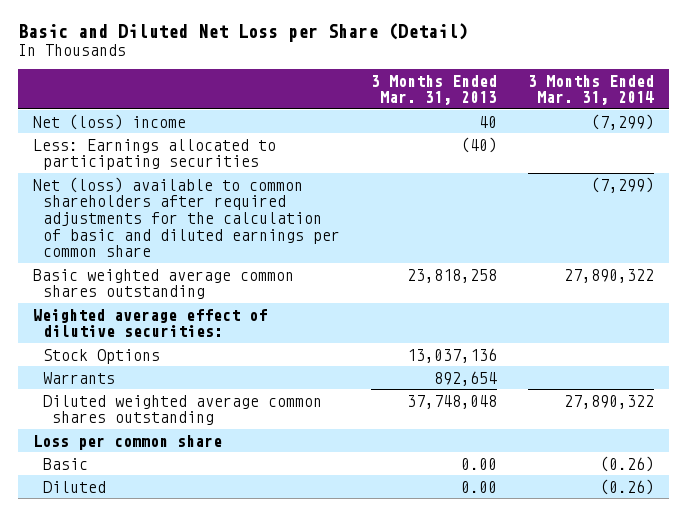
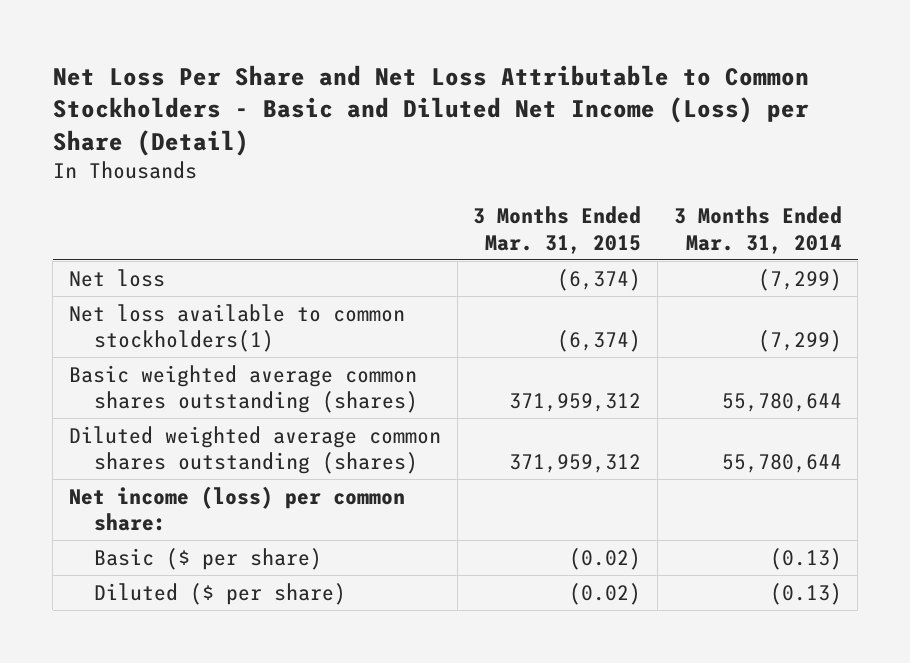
[17,23,468,43] Basic and Diluted Net Loss per Share (Detail) -> [52,65,809,156] Net Loss Per Share and Net Loss Attributable to Common Stockholders - Basic and Diluted Net Income (Loss) per Share (Detail)
[370,74,497,106] 3 Months Ended Mar. 31, 2013 -> none
none -> [473,206,642,254] 3 Months Ended Mar. 31, 2015
[33,138,277,171] Less: Earnings allocated to participating securities -> none
[33,308,268,338] Weighted average effect of dilutive securities: -> none
[42,348,160,364] Stock Options -> none
[42,371,115,384] Warrants -> none
[33,113,187,130] Net (loss) income -> [68,268,165,287] Net loss
[33,176,340,258] Net (loss) available to common shareholders after required adjustments for the calculation of basic and diluted earnings per common share -> [68,303,405,353] Net loss available to common stockholders(1)
[33,268,295,300] Basic weighted average common shares outstanding -> [68,364,419,414] Basic weighted average common shares outstanding (shares)
[563,268,654,283] 27,890,322 -> [721,393,842,413] 55,780,644
[42,394,322,426] Diluted weighted average common shares outstanding -> [68,425,441,475] Diluted weighted average common shares outstanding (shares)
[563,394,654,409] 27,890,322 -> [721,454,842,474] 55,780,644
[33,434,223,450] Loss per common share -> [68,485,405,532] Net income (loss) per common share:
[42,457,88,470] Basic -> [94,547,323,570] Basic ($ per share)
[599,455,654,472] (0.26) -> [769,547,842,570] (0.13)
[42,480,106,493] Diluted -> [94,582,347,605] Diluted ($ per share)
[599,478,654,495] (0.26) -> [769,582,842,605] (0.13)

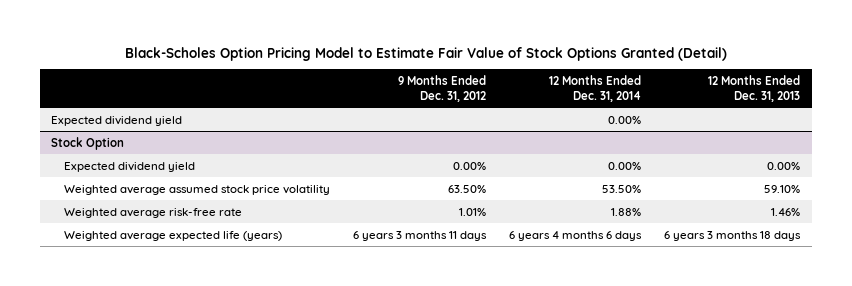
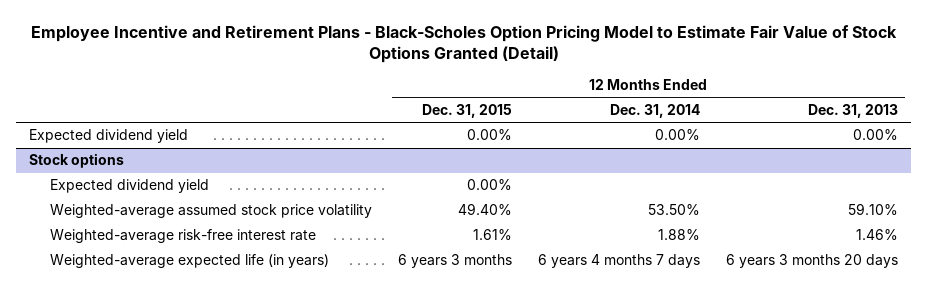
[124,46,727,61] Black-Scholes Option Pricing Model to Estimate Fair Value of Stock Options Granted (Detail) -> [30,24,897,64] Employee Incentive and Retirement Plans - Black-Scholes Option Pricing Model to Estimate Fair Value of Stock Options Granted (Detail)
[397,75,486,102] 9 Months Ended Dec. 31, 2012 -> none
none -> [422,104,513,119] Dec. 31, 2015
[51,115,183,126] Expected dividend yield -> none
[51,136,125,150] Stock Option -> none
none -> [29,153,125,169] Stock options
none -> [50,179,210,194] Expected dividend yield
[63,184,330,195] Weighted average assumed stock price volatility -> [50,204,373,219] Weighted-average assumed stock price volatility
[63,207,242,218] Weighted average risk-free rate -> [50,229,317,244] Weighted-average risk-free interest rate
[63,230,282,241] Weighted average expected life (years) -> [50,254,330,269] Weighted-average expected life (in years)
[509,230,643,241] 6 years 4 months 6 days -> [538,254,701,269] 6 years 4 months 7 days
[664,230,802,241] 6 years 3 months 18 days -> [726,254,899,269] 6 years 3 months 20 days

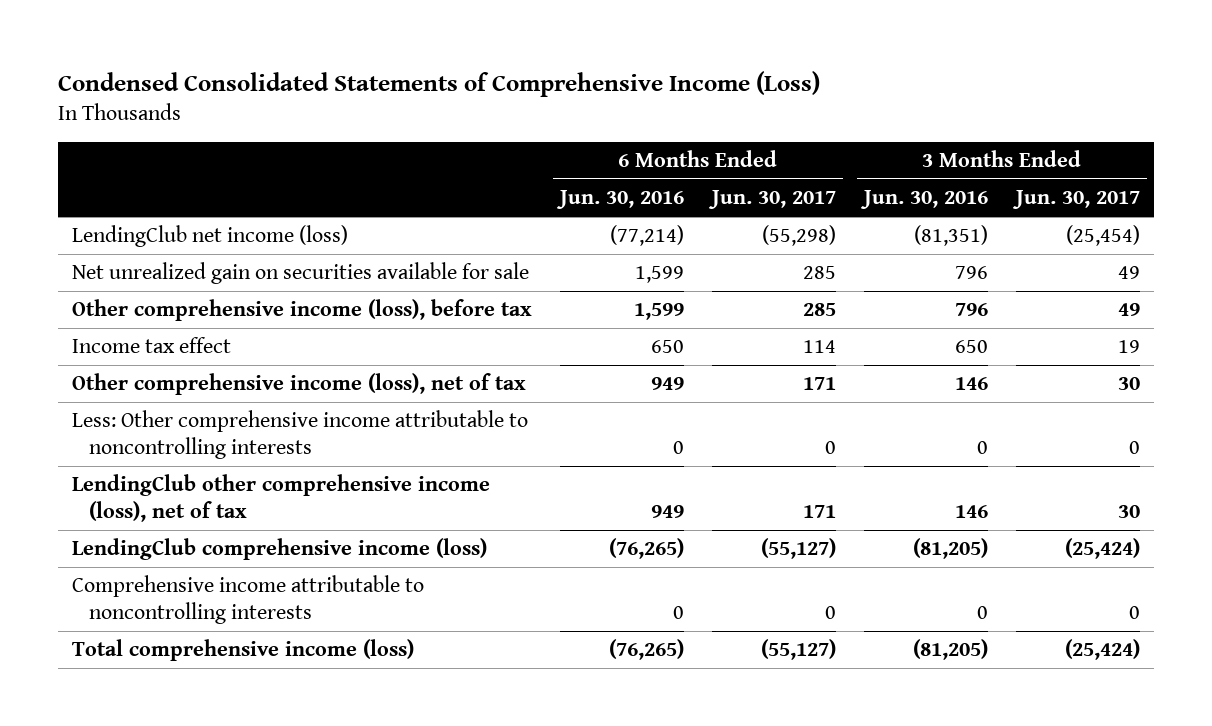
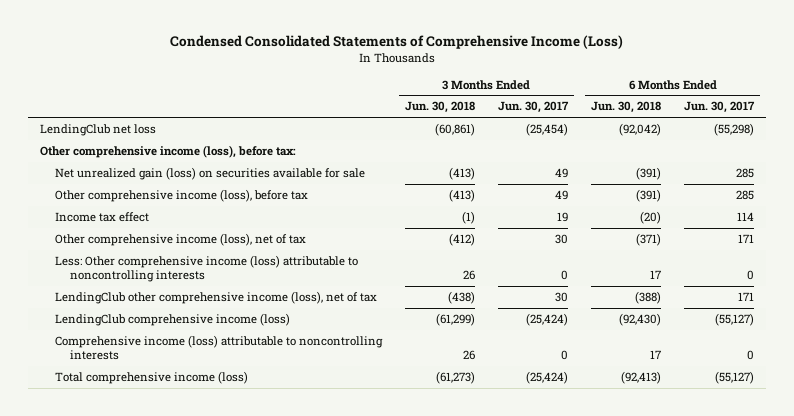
[555,190,684,210] Jun. 30, 2016 -> none
[859,190,988,210] Jun. 30, 2016 -> none
none -> [404,101,475,114] Jun. 30, 2018
none -> [591,101,662,114] Jun. 30, 2018
[71,225,348,248] LendingClub net income (loss) -> [39,124,156,137] LendingClub net loss
none -> [39,145,296,159] Other comprehensive income (loss), before tax:
[71,262,529,285] Net unrealized gain on securities available for sale -> [54,167,365,181] Net unrealized gain (loss) on securities available for sale
[71,410,528,459] Less: Other comprehensive income attributable to noncontrolling interests -> [54,255,358,282] Less: Other comprehensive income (loss) attributable to noncontrolling interests
[71,575,424,624] Comprehensive income attributable to noncontrolling interests -> [54,335,383,360] Comprehensive income (loss) attributable to noncontrolling interests

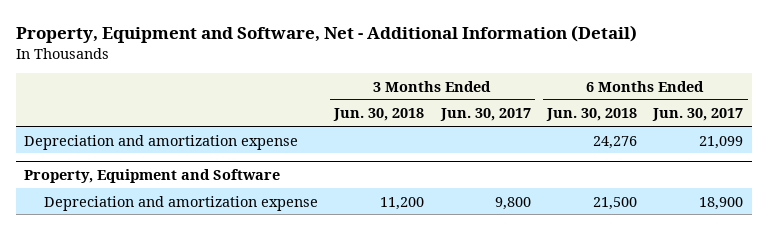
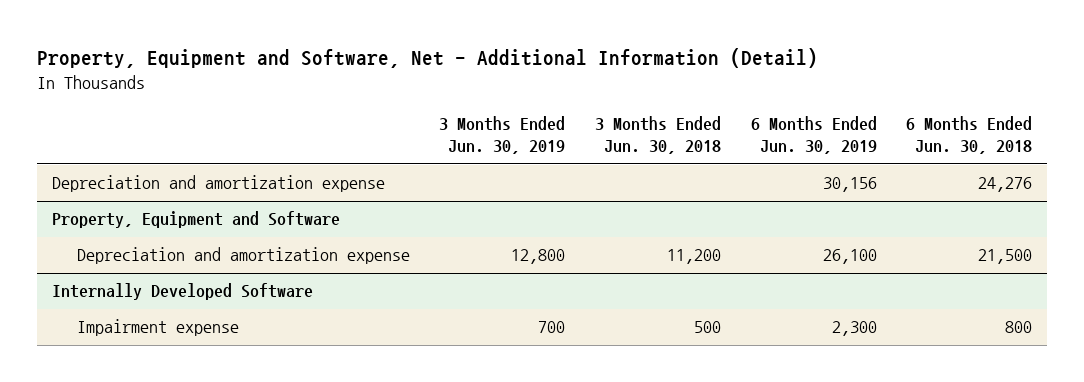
[439,108,531,122] Jun. 30, 2017 -> none
[652,108,744,122] Jun. 30, 2017 -> none
none -> [439,116,566,155] 3 Months Ended Jun. 30, 2019
none -> [750,116,877,155] 6 Months Ended Jun. 30, 2019
none -> [51,283,313,301] Internally Developed Software
none -> [76,319,239,337] Impairment expense

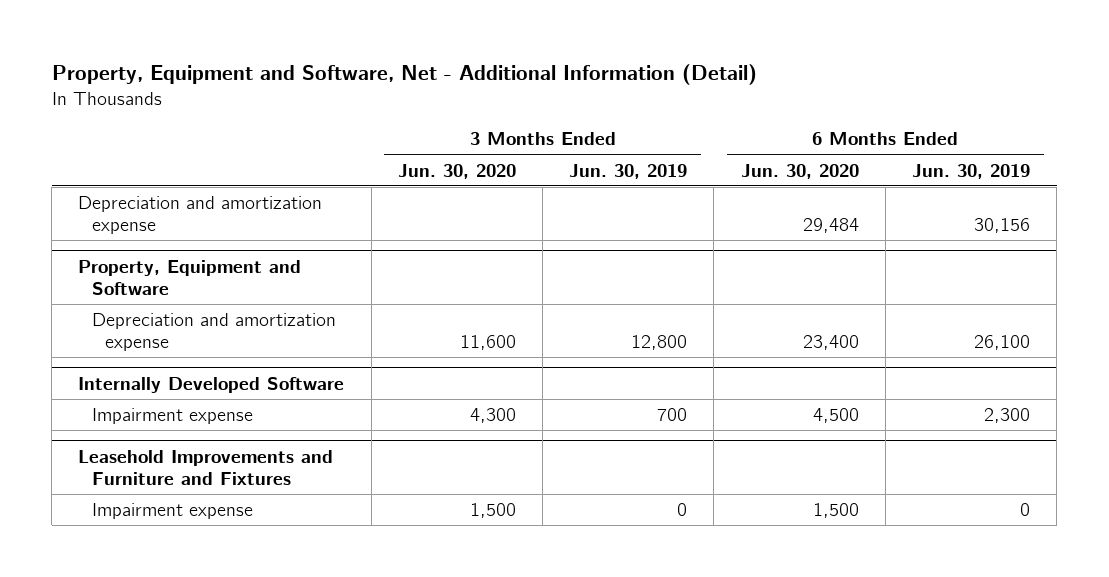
[594,116,721,155] 3 Months Ended Jun. 30, 2018 -> none
[906,116,1033,155] 6 Months Ended Jun. 30, 2018 -> none
none -> [397,163,516,179] Jun. 30, 2020
none -> [740,163,859,179] Jun. 30, 2020
none -> [78,449,334,485] Leasehold Improvements and Furniture and Fixtures
none -> [91,502,253,519] Impairment expense

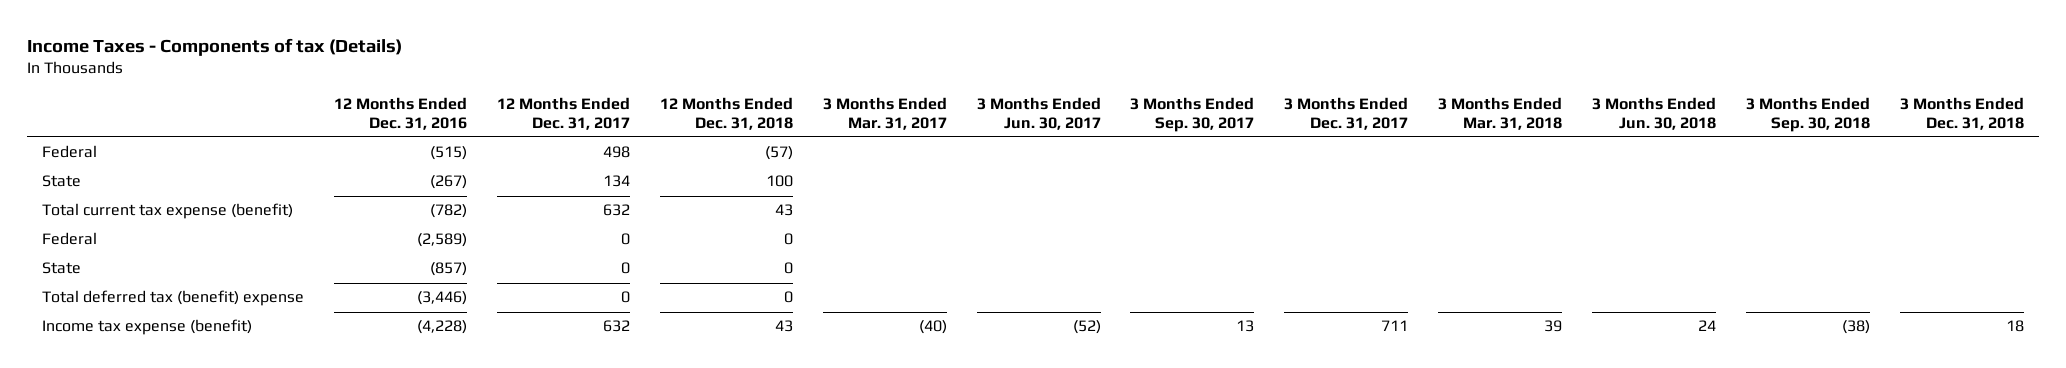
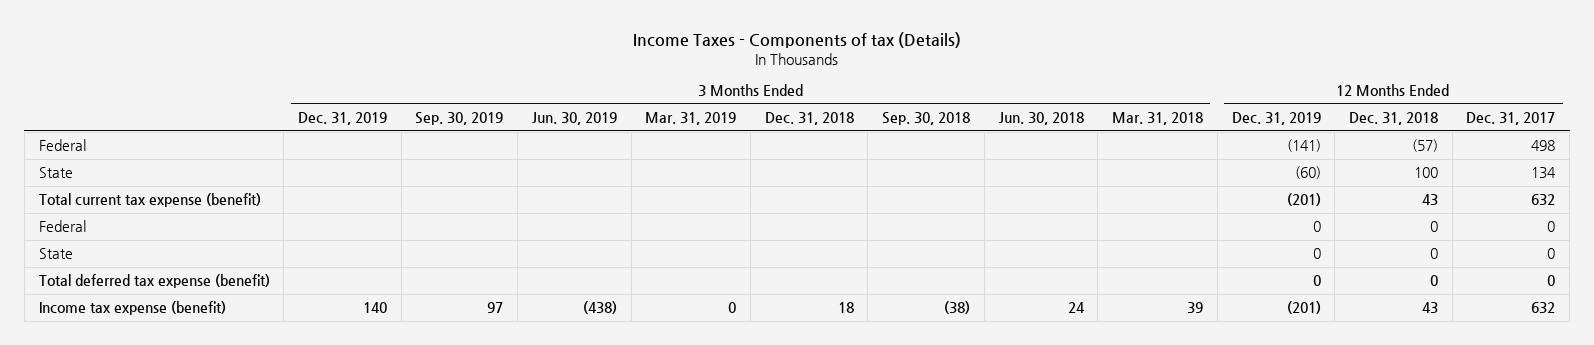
[334,96,468,130] 12 Months Ended Dec. 31, 2016 -> none
[822,96,947,130] 3 Months Ended Mar. 31, 2017 -> none
[976,96,1101,130] 3 Months Ended Jun. 30, 2017 -> none
[1130,96,1255,132] 3 Months Ended Sep. 30, 2017 -> none
[1284,96,1409,130] 3 Months Ended Dec. 31, 2017 -> none
none -> [298,112,388,126] Dec. 31, 2019
none -> [415,112,504,126] Sep. 30, 2019
none -> [531,112,617,126] Jun. 30, 2019
none -> [645,112,737,126] Mar. 31, 2019
none -> [1231,112,1321,126] Dec. 31, 2019
[42,290,305,307] Total deferred tax (benefit) expense -> [38,274,270,289] Total deferred tax expense (benefit)

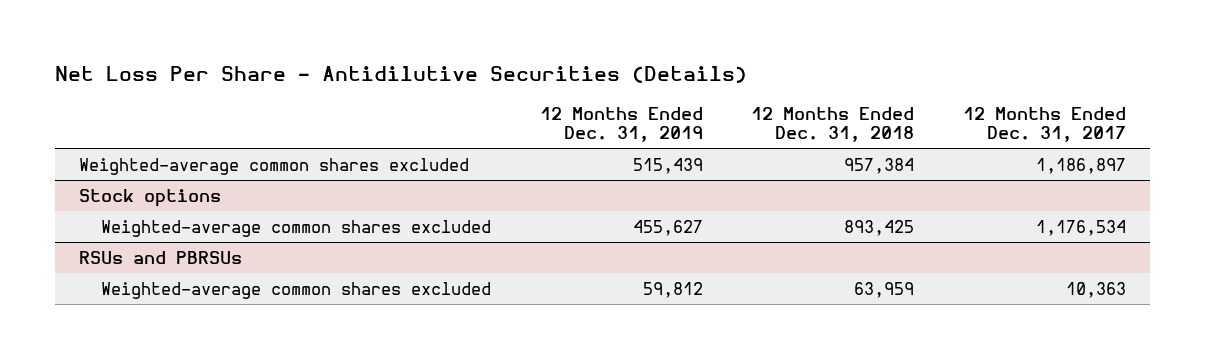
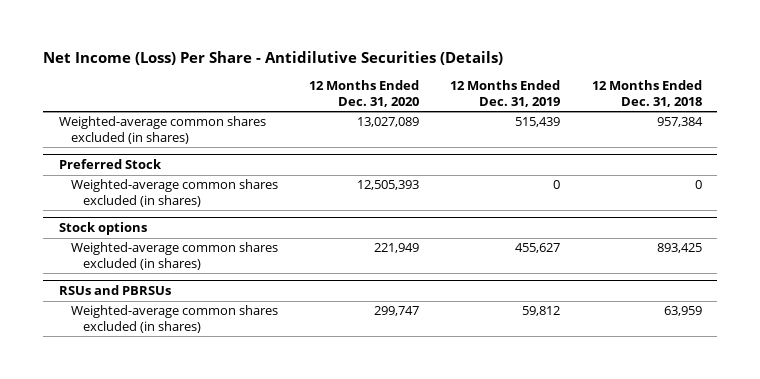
[55,65,748,83] Net Loss Per Share - Antidilutive Securities (Details) -> [43,51,504,66] Net Income (Loss) Per Share - Antidilutive Securities (Details)
[962,106,1126,142] 12 Months Ended Dec. 31, 2017 -> none
none -> [309,80,420,108] 12 Months Ended Dec. 31, 2020
[79,158,470,176] Weighted-average common shares excluded -> [58,116,266,145] Weighted-average common shares excluded (in shares)
none -> [58,159,162,170] Preferred Stock
none -> [70,179,278,208] Weighted-average common shares excluded (in shares)
[101,220,492,238] Weighted-average common shares excluded -> [70,242,278,271] Weighted-average common shares excluded (in shares)
[101,282,492,300] Weighted-average common shares excluded -> [70,305,278,334] Weighted-average common shares excluded (in shares)

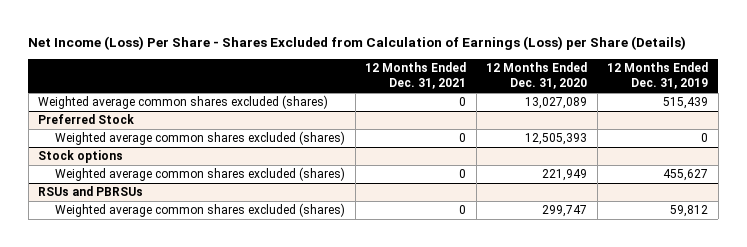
[43,51,504,66] Net Income (Loss) Per Share - Antidilutive Securities (Details) -> [28,35,687,50] Net Income (Loss) Per Share - Shares Excluded from Calculation of Earnings (Loss) per Share (Details)
[591,80,702,108] 12 Months Ended Dec. 31, 2018 -> none
none -> [365,62,467,90] 12 Months Ended Dec. 31, 2021
[58,116,266,145] Weighted-average common shares excluded (in shares) -> [38,95,329,110] Weighted average common shares excluded (shares)
[70,179,278,208] Weighted-average common shares excluded (in shares) -> [55,131,346,146] Weighted average common shares excluded (shares)
[70,242,278,271] Weighted-average common shares excluded (in shares) -> [55,167,346,182] Weighted average common shares excluded (shares)
[70,305,278,334] Weighted-average common shares excluded (in shares) -> [55,203,346,218] Weighted average common shares excluded (shares)

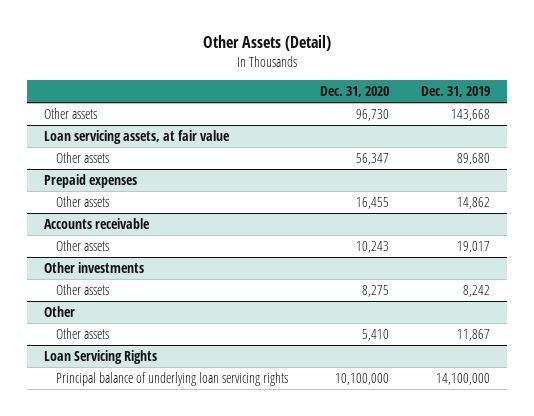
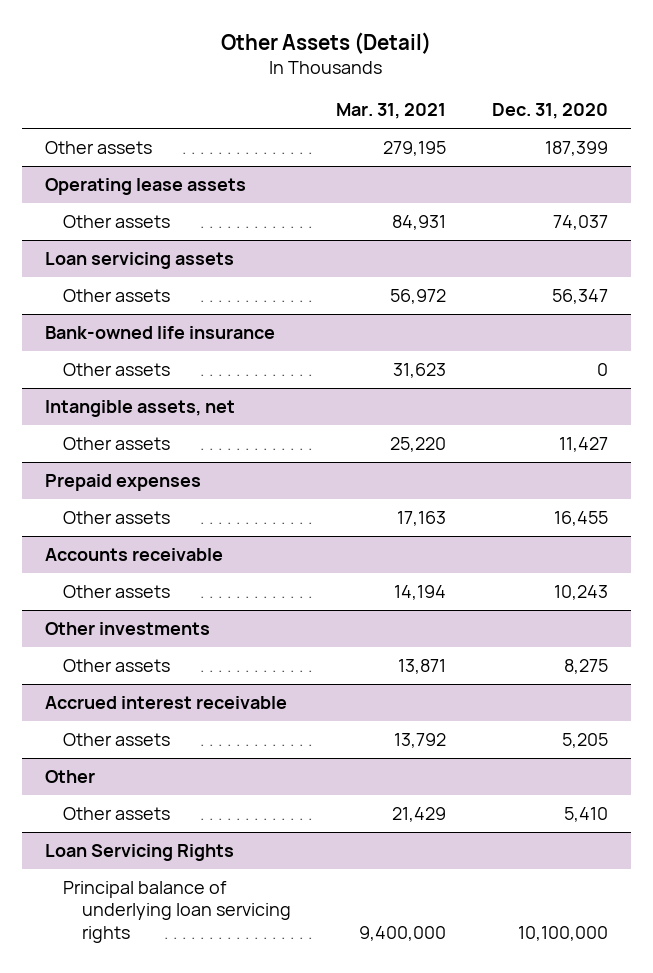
[421,86,491,98] Dec. 31, 2019 -> none
none -> [336,103,447,120] Mar. 31, 2021
[356,108,390,121] 96,730 -> [544,140,608,156] 187,399
none -> [44,177,246,195] Operating lease assets
none -> [63,214,171,228] Other assets
[43,129,230,144] Loan servicing assets, at fair value -> [44,251,234,269] Loan servicing assets
none -> [44,325,275,339] Bank-owned life insurance
none -> [63,362,171,376] Other assets
none -> [44,399,235,417] Intangible assets, net
none -> [63,436,171,450] Other assets
none -> [44,695,287,709] Accrued interest receivable
none -> [63,732,171,746] Other assets

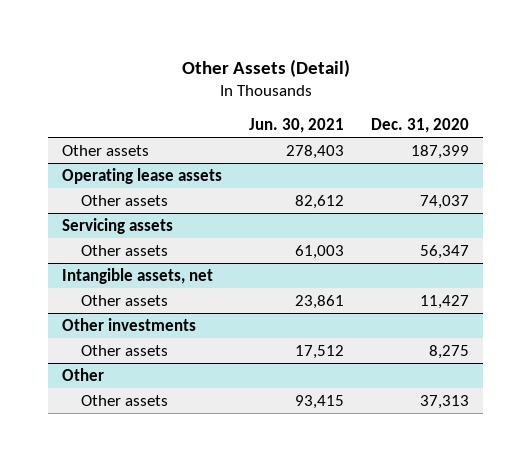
[336,103,447,120] Mar. 31, 2021 -> none
none -> [249,118,345,134] Jun. 30, 2021
[44,251,234,269] Loan servicing assets -> [61,217,173,234] Servicing assets
[44,325,275,339] Bank-owned life insurance -> none
[63,362,171,376] Other assets -> none
[44,473,201,491] Prepaid expenses -> none
[63,510,171,524] Other assets -> none
[44,547,223,561] Accounts receivable -> none
[63,584,171,598] Other assets -> none
[44,695,287,709] Accrued interest receivable -> none
[63,732,171,746] Other assets -> none
[44,843,234,861] Loan Servicing Rights -> none
[63,880,291,943] Principal balance of underlying loan servicing rights -> none
[563,806,608,822] 5,410 -> [420,394,470,409] 37,313

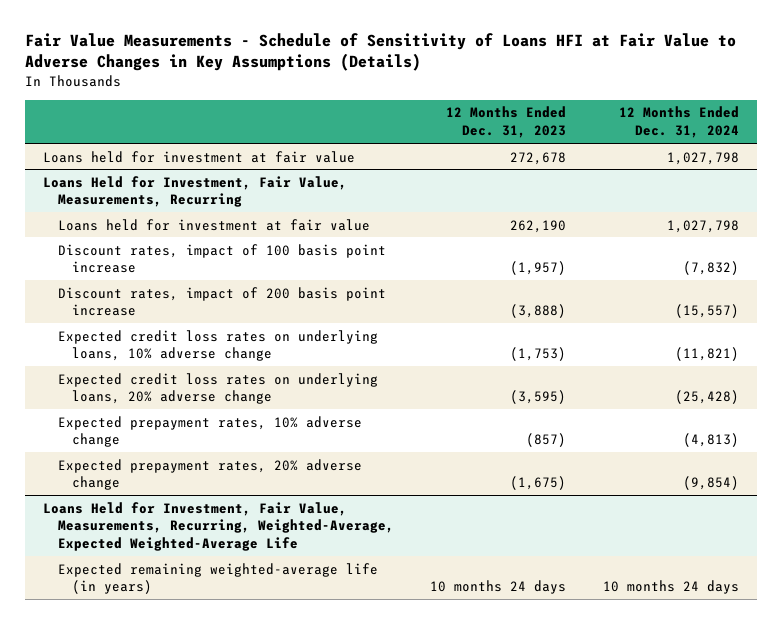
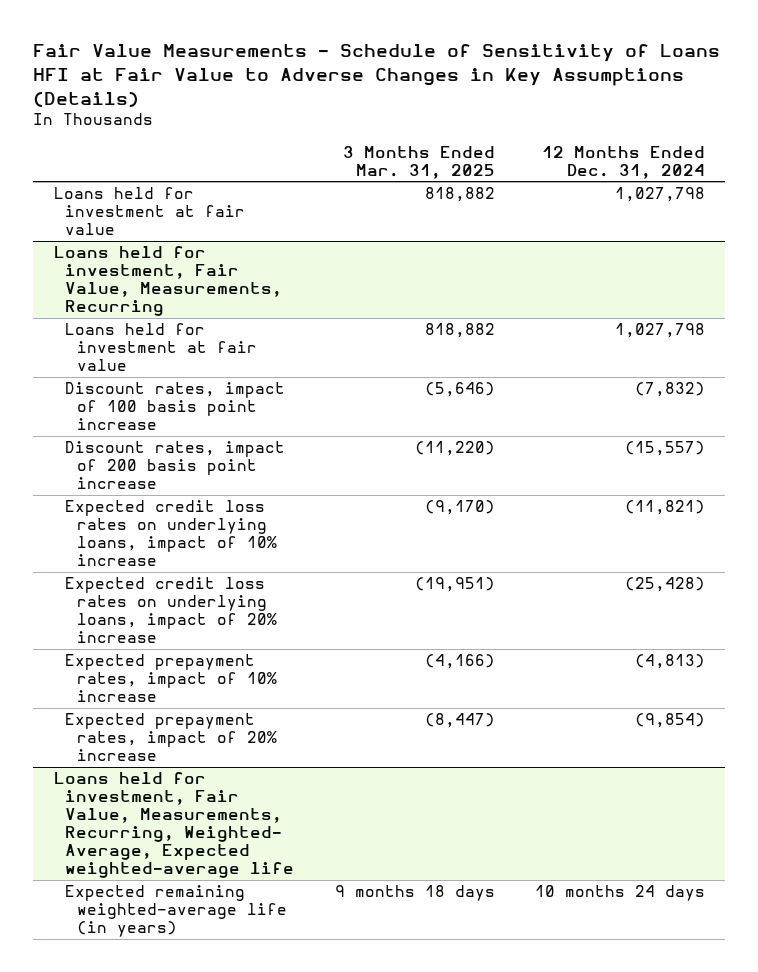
[446,106,567,139] 12 Months Ended Dec. 31, 2023 -> none
none -> [342,145,495,179] 3 Months Ended Mar. 31, 2025
[43,175,348,208] Loans Held for Investment, Fair Value, Measurements, Recurring -> [53,246,283,317] Loans held for investment, Fair Value, Measurements, Recurring
[57,329,378,362] Expected credit loss rates on underlying loans, 10% adverse change -> [65,500,278,567] Expected credit loss rates on underlying loans, impact of 10% increase
[57,372,378,405] Expected credit loss rates on underlying loans, 20% adverse change -> [65,577,278,644] Expected credit loss rates on underlying loans, impact of 20% increase
[57,415,362,448] Expected prepayment rates, 10% adverse change -> [65,654,278,703] Expected prepayment rates, impact of 10% increase
[57,458,362,491] Expected prepayment rates, 20% adverse change -> [65,713,278,762] Expected prepayment rates, impact of 20% increase
[43,501,394,552] Loans Held for Investment, Fair Value, Measurements, Recurring, Weighted-Average, Expected Weighted-Average Life -> [53,772,295,879] Loans held for investment, Fair Value, Measurements, Recurring, Weighted- Average, Expected weighted-average life

